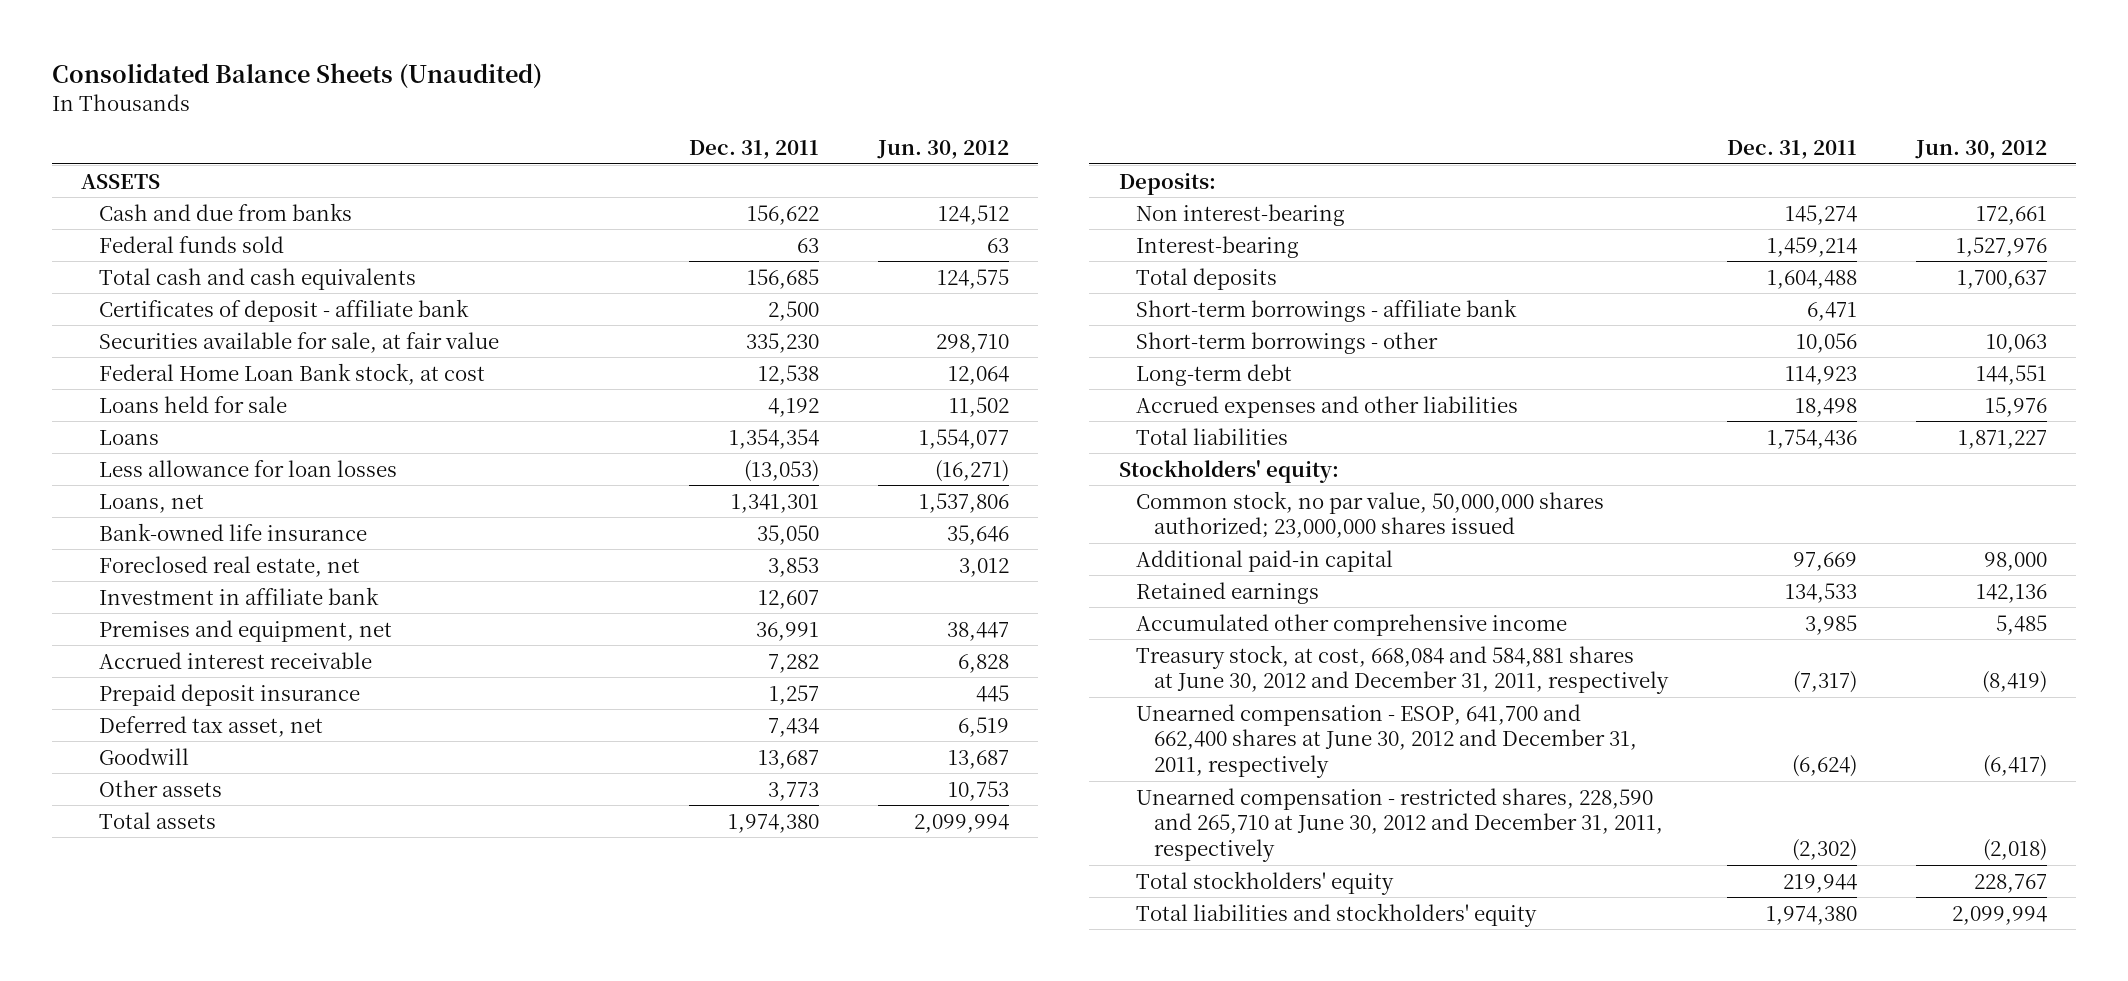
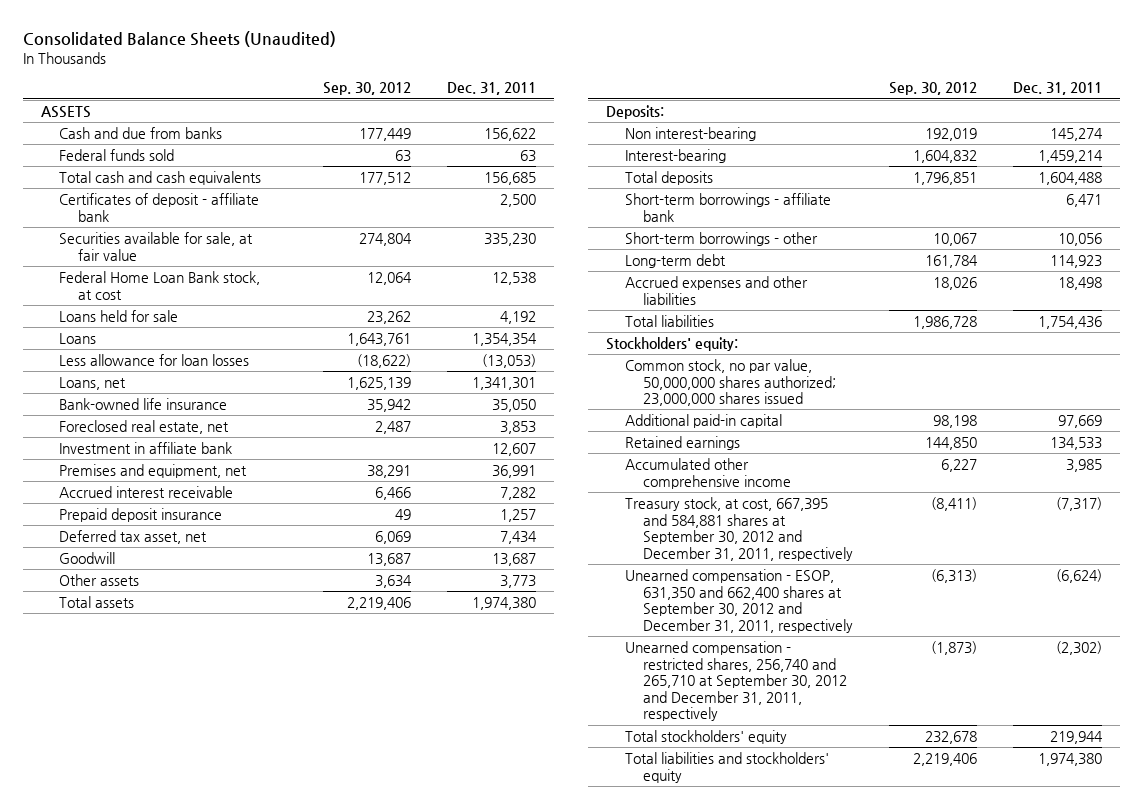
[877,139,1010,159] Jun. 30, 2012 -> none
none -> [323,82,412,96] Sep. 30, 2012
[1136,644,1670,695] Treasury stock, at cost, 668,084 and 584,881 shares at June 30, 2012 and December 31, 2011, respectively -> [624,496,854,561] Treasury stock, at cost, 667,395 and 584,881 shares at September 30, 2012 and December 31, 2011, respectively
[1136,703,1638,779] Unearned compensation - ESOP, 641,700 and 662,400 shares at June 30, 2012 and December 31, 2011, respectively -> [624,568,854,633] Unearned compensation - ESOP, 631,350 and 662,400 shares at September 30, 2012 and December 31, 2011, respectively
[1136,787,1664,863] Unearned compensation - restricted shares, 228,590 and 265,710 at June 30, 2012 and December 31, 2011, respectively -> [624,640,848,722] Unearned compensation - restricted shares, 256,740 and 265,710 at September 30, 2012 and December 31, 2011, respectively

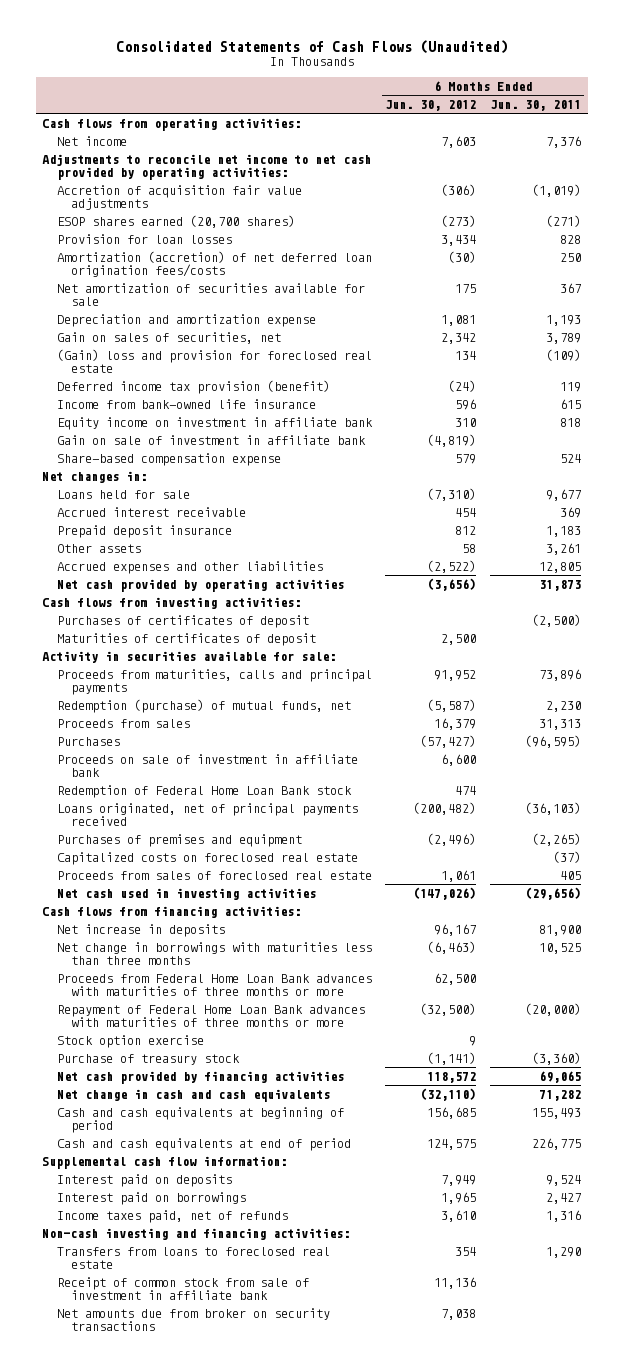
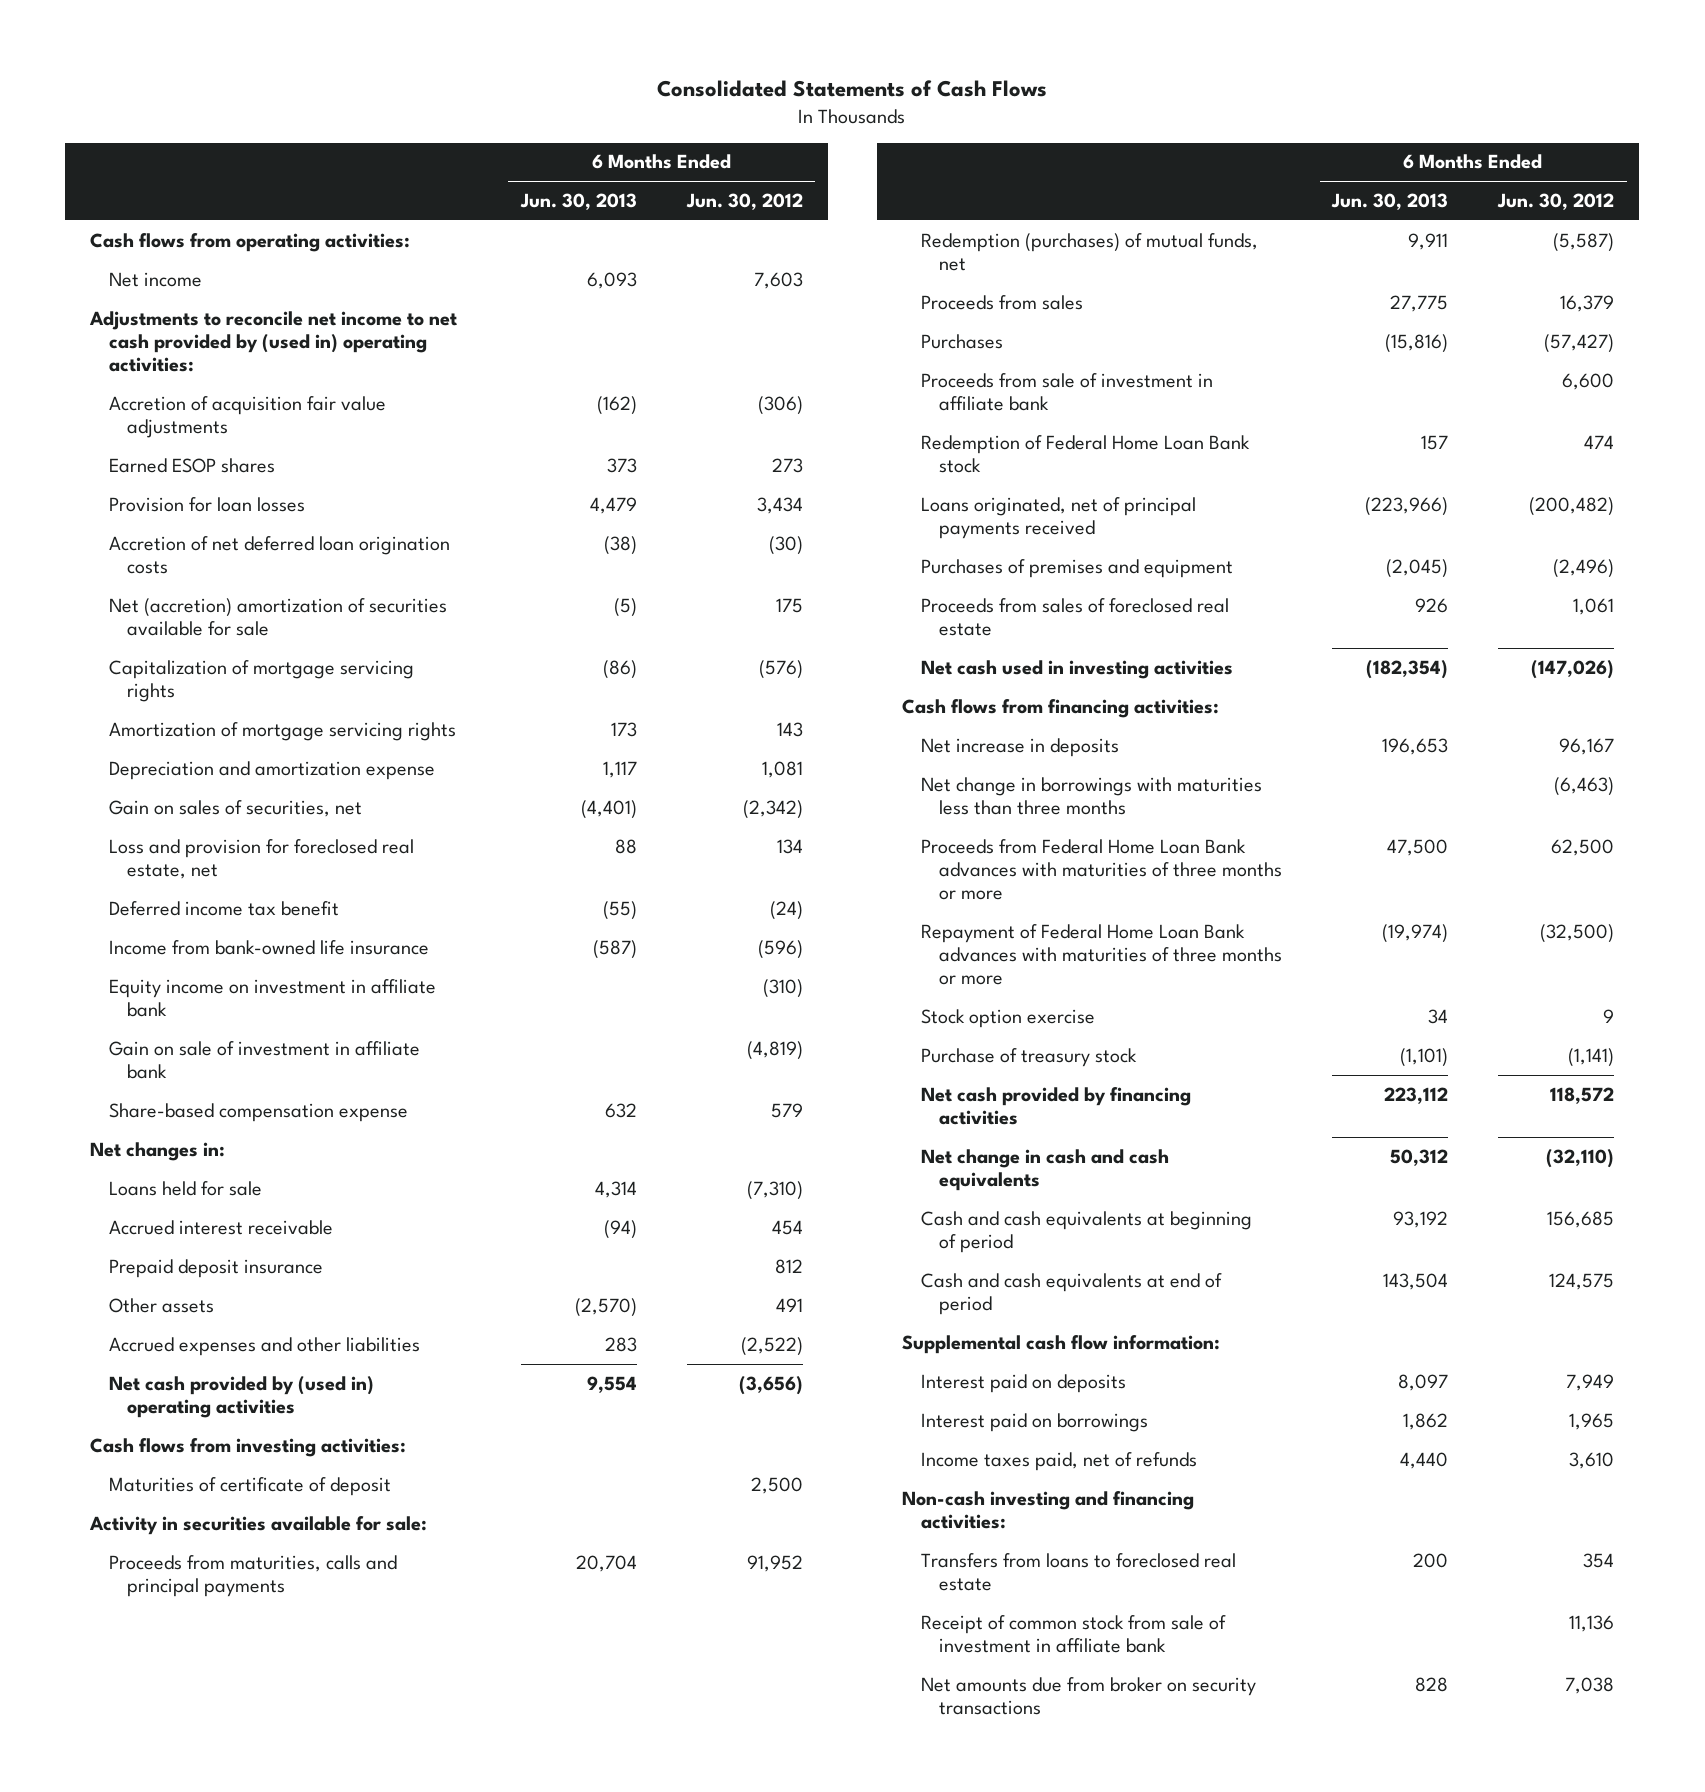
[115,40,508,55] Consolidated Statements of Cash Flows (Unaudited) -> [657,80,1048,98] Consolidated Statements of Cash Flows
[489,100,581,112] Jun. 30, 2011 -> none
none -> [519,193,637,211] Jun. 30, 2013
[42,153,372,181] Adjustments to reconcile net income to net cash provided by operating activities: -> [89,310,458,373] Adjustments to reconcile net income to net cash provided by (used in) operating activities:
[56,214,295,228] ESOP shares earned (20,700 shares) -> [108,457,275,473] Earned ESOP shares
[441,214,477,227] (273) -> [771,457,803,473] 273
[56,250,372,278] Amortization (accretion) of net deferred loan origination fees/costs -> [108,535,450,574] Accretion of net deferred loan origination costs
[56,282,365,307] Net amortization of securities available for sale -> [108,597,447,636] Net (accretion) amortization of securities available for sale
none -> [108,659,414,702] Capitalization of mortgage servicing rights
none -> [108,721,456,741] Amortization of mortgage servicing rights
[441,332,477,344] 2,342 -> [742,799,803,819] (2,342)
[56,348,372,374] (Gain) loss and provision for foreclosed real estate -> [108,838,414,879] Loss and provision for foreclosed real estate, net
[56,379,330,394] Deferred income tax provision (benefit) -> [108,900,339,916] Deferred income tax benefit
[455,398,477,410] 596 -> [757,939,803,959] (596)
[455,417,477,427] 310 -> [762,978,803,998] (310)
[462,543,477,553] 58 -> [775,1297,803,1312] 491
[56,578,344,592] Net cash provided by operating activities -> [108,1375,374,1418] Net cash provided by (used in) operating activities
[56,614,309,628] Purchases of certificates of deposit -> none
[56,632,316,646] Maturities of certificates of deposit -> [108,1476,391,1496] Maturities of certificate of deposit
[56,698,351,713] Redemption (purchase) of mutual funds, net -> [920,232,1258,271] Redemption (purchases) of mutual funds, net
[56,753,358,778] Proceeds on sale of investment in affiliate bank -> [920,372,1213,411] Proceeds from sale of investment in affiliate bank
[56,851,358,865] Capitalized costs on foreclosed real estate -> none

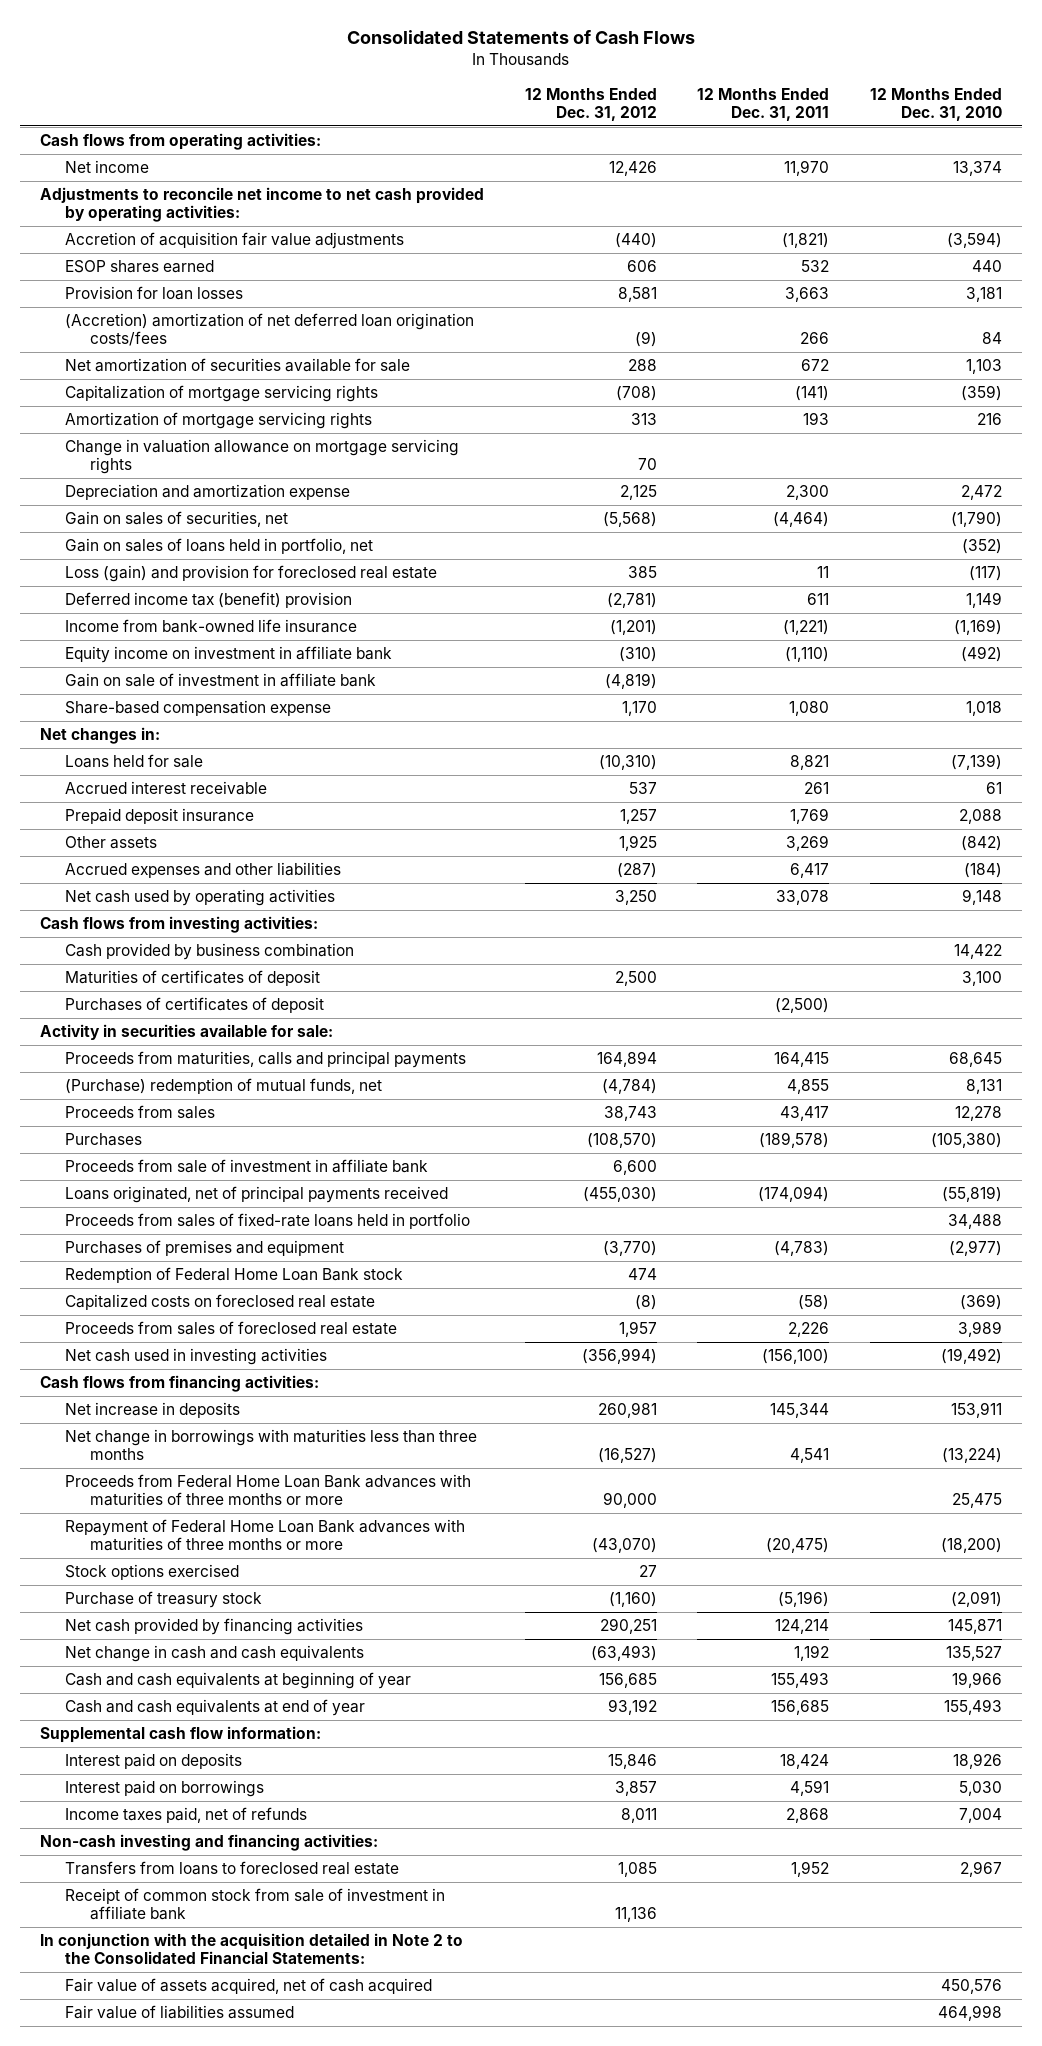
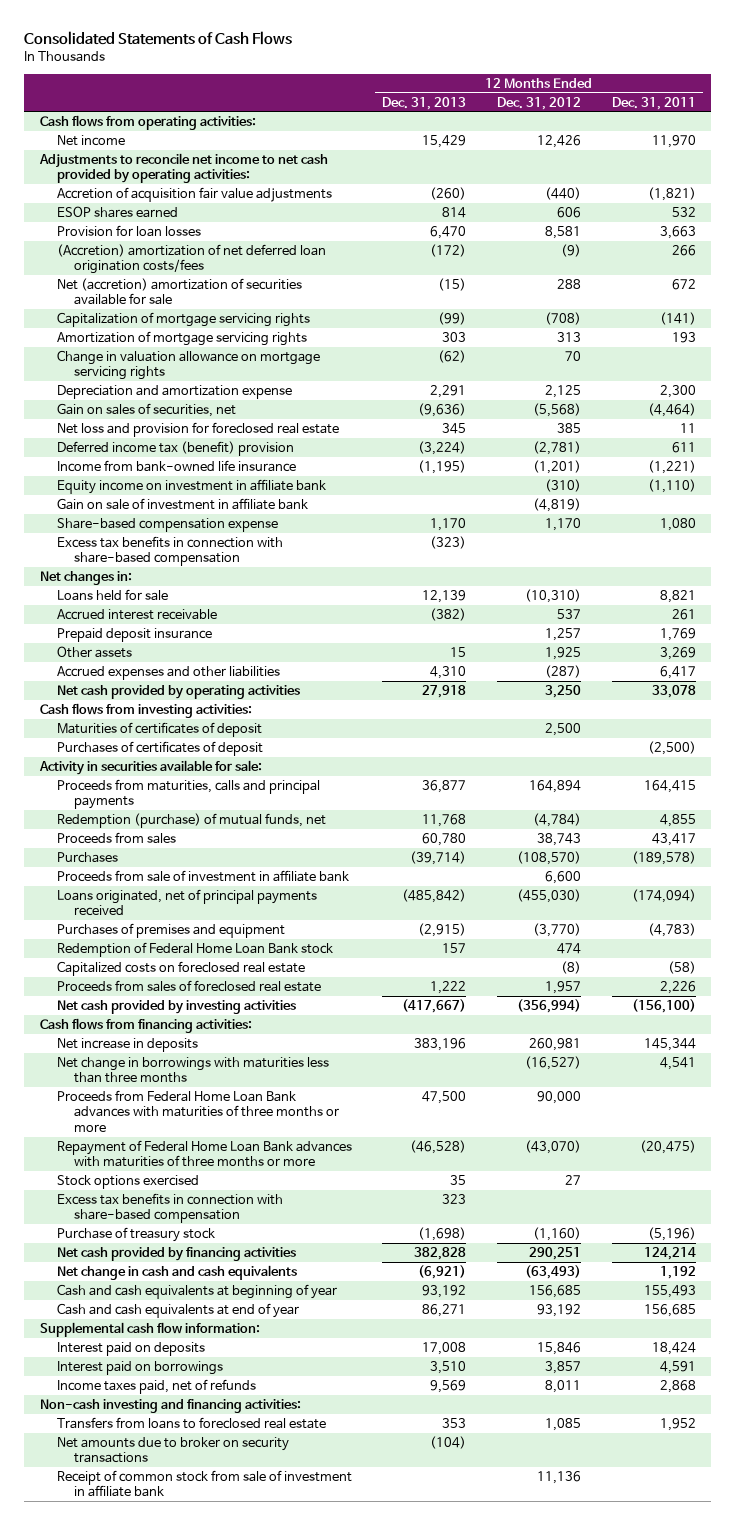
[869,88,1002,122] 12 Months Ended Dec. 31, 2010 -> none
none -> [382,96,467,110] Dec. 31, 2013
[65,358,411,373] Net amortization of securities available for sale -> [56,277,302,306] Net (accretion) amortization of securities available for sale
[65,538,374,555] Gain on sales of loans held in portfolio, net -> none
[65,565,438,583] Loss (gain) and provision for foreclosed real estate -> [56,421,339,437] Net loss and provision for foreclosed real estate
none -> [56,535,283,567] Excess tax benefits in connection with share-based compensation
[65,889,336,907] Net cash used by operating activities -> [56,684,300,699] Net cash provided by operating activities
[65,943,355,961] Cash provided by business combination -> none
[65,1078,383,1095] (Purchase) redemption of mutual funds, net -> [56,812,326,828] Redemption (purchase) of mutual funds, net
[65,1213,471,1230] Proceeds from sales of fixed-rate loans held in portfolio -> none
[65,1348,328,1366] Net cash used in investing activities -> [56,999,296,1014] Net cash provided by investing activities
none -> [56,1192,283,1224] Excess tax benefits in connection with share-based compensation
none -> [56,1436,289,1464] Net amounts due to broker on security transactions
[40,1933,464,1965] In conjunction with the acquisition detailed in Note 2 to the Consolidated Financial Statements: -> none
[65,1978,433,1995] Fair value of assets acquired, net of cash acquired -> none
[65,2005,295,2020] Fair value of liabilities assumed -> none

